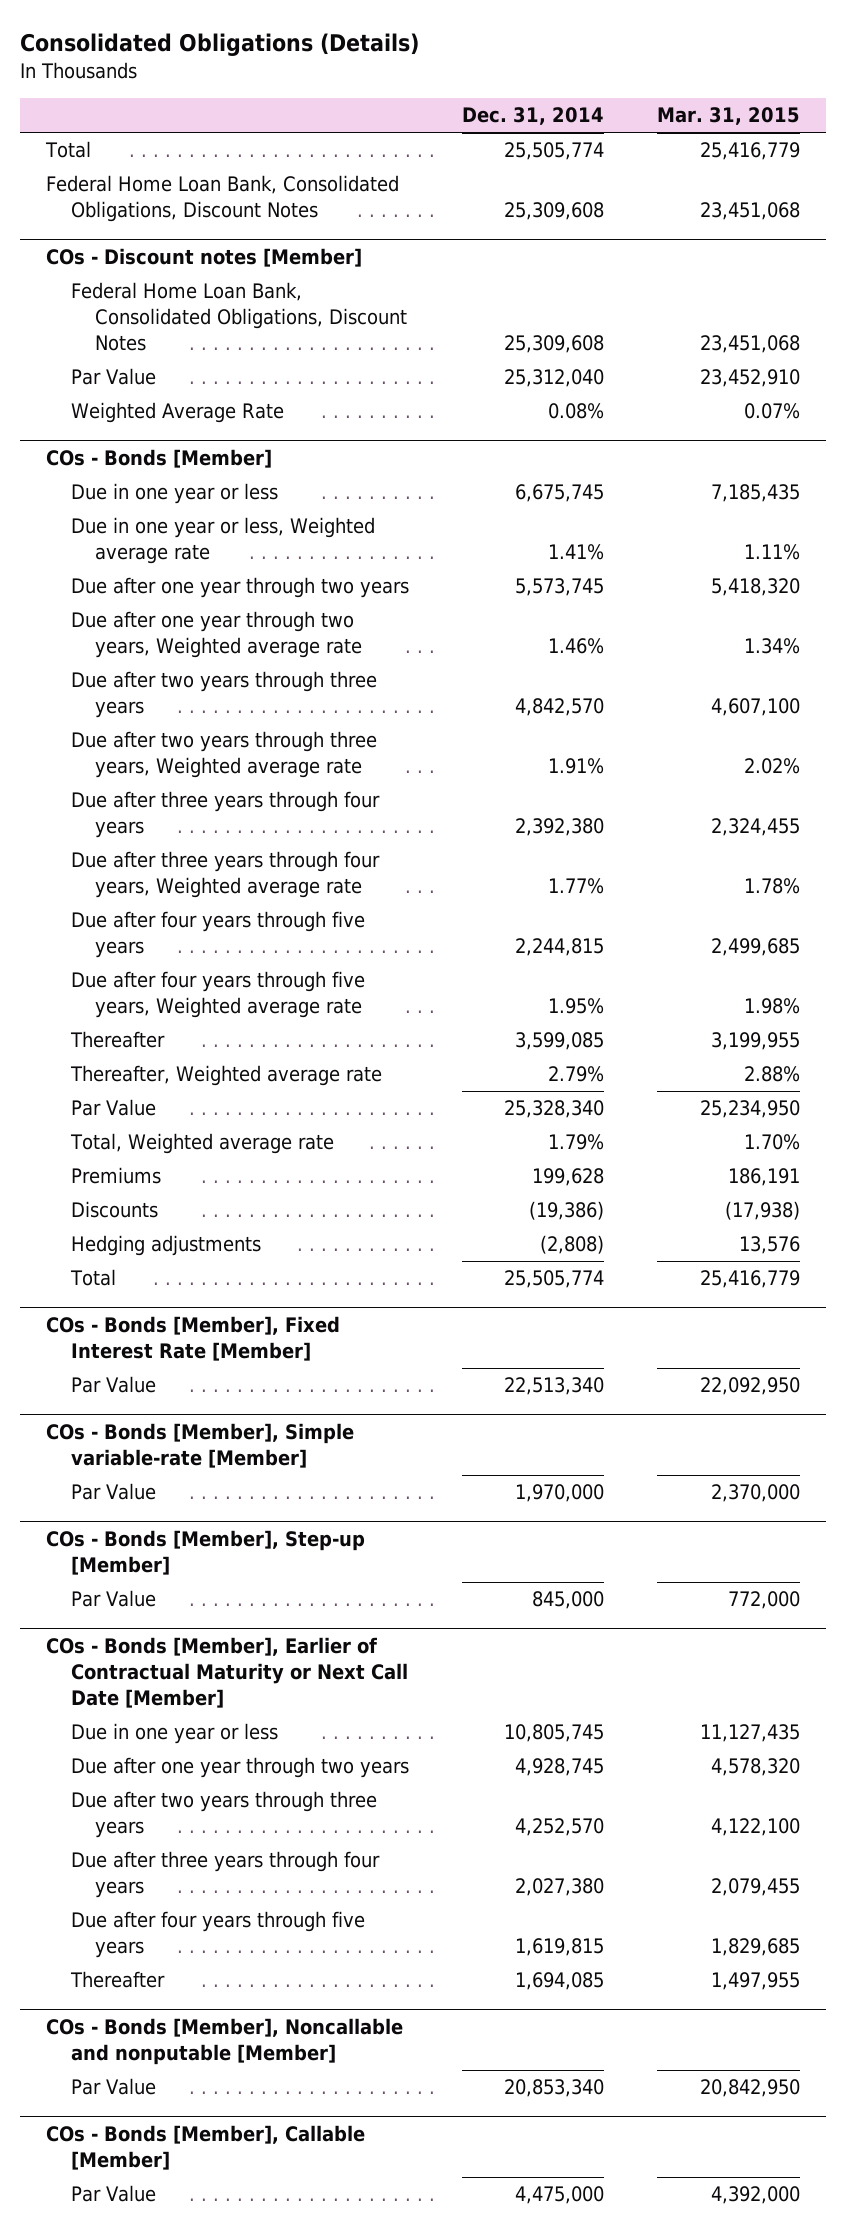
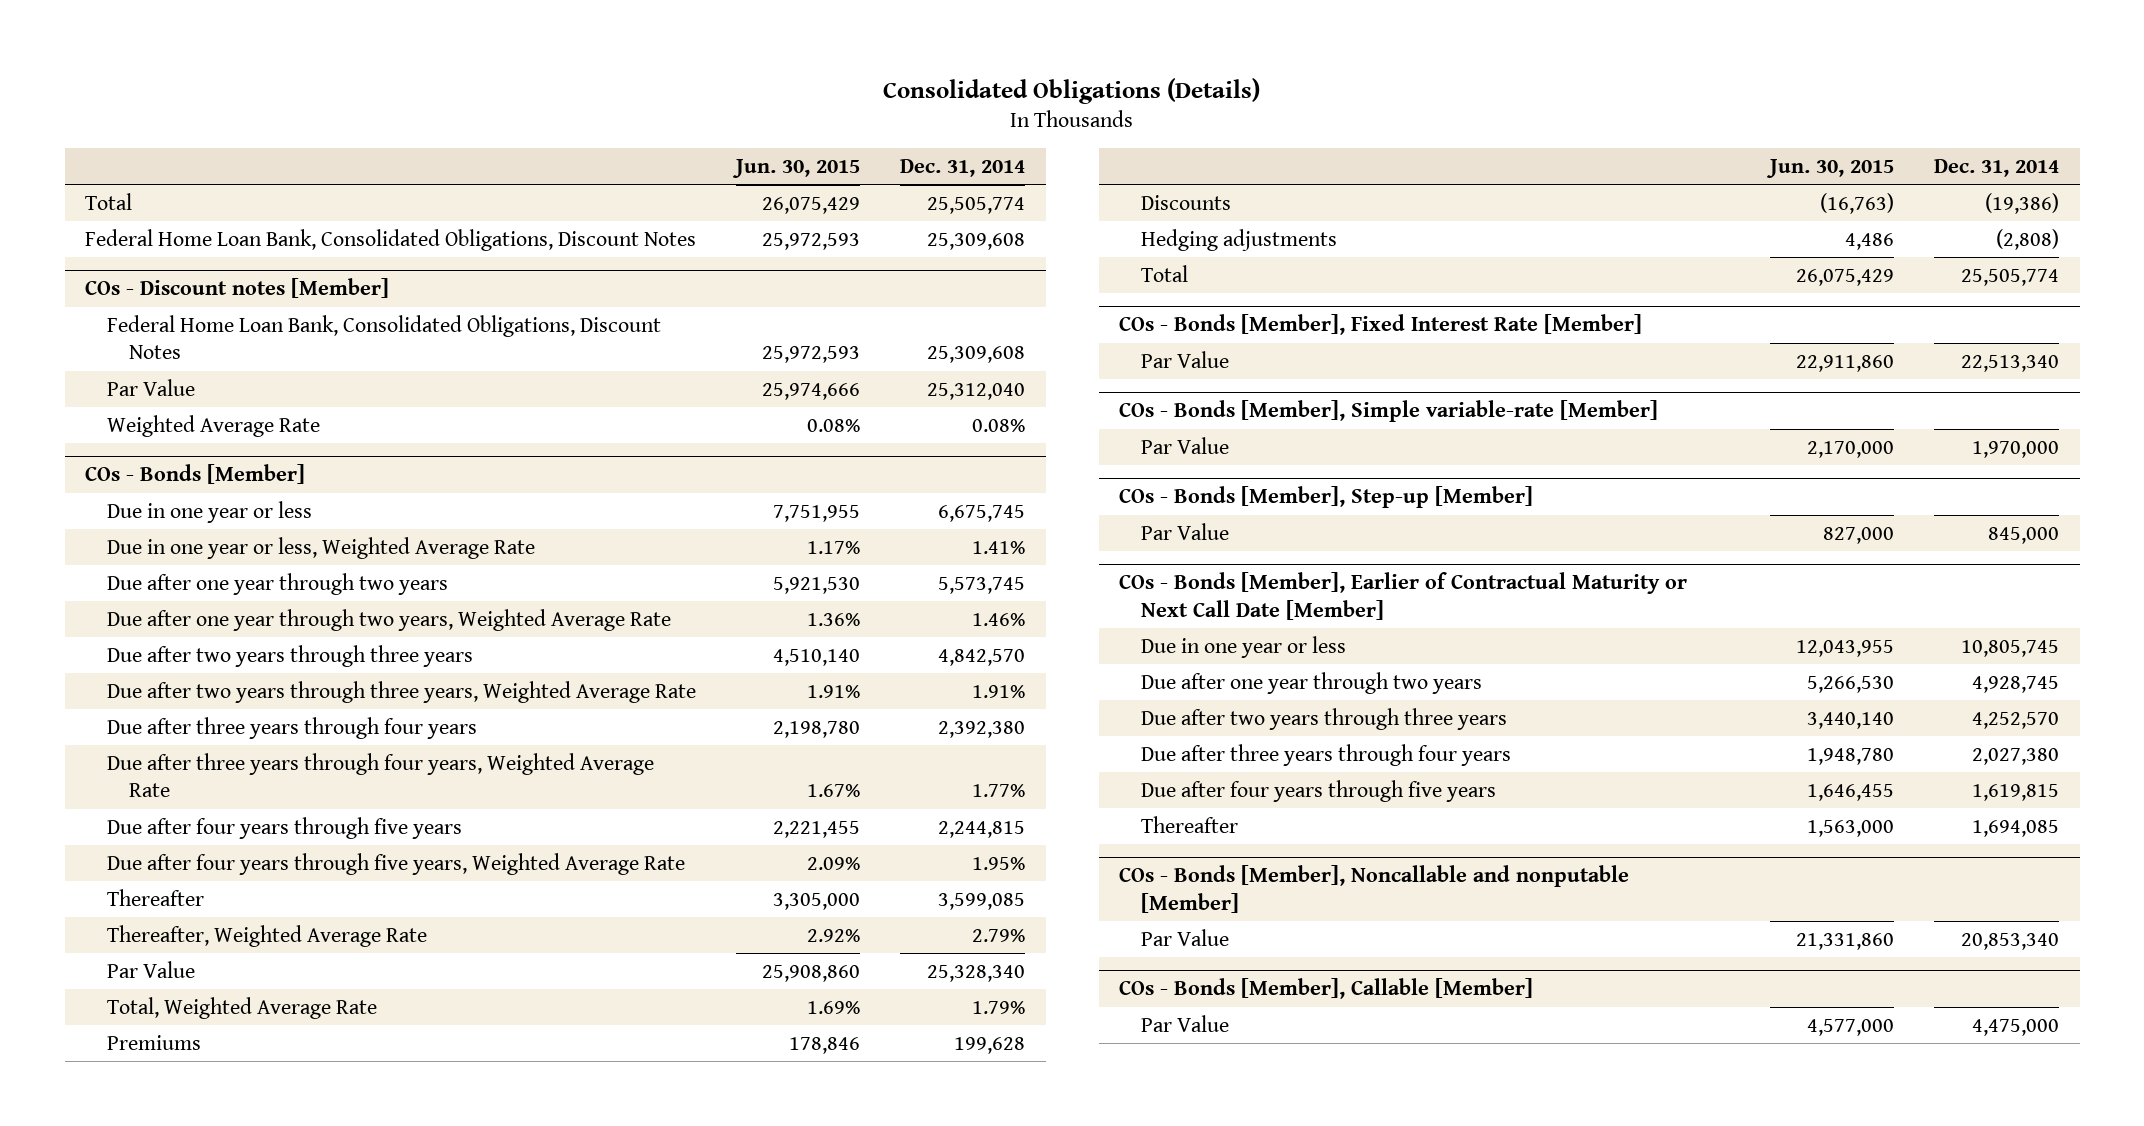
[656,107,800,126] Mar. 31, 2015 -> none
none -> [732,158,861,178] Jun. 30, 2015
[70,517,375,565] Due in one year or less, Weighted average rate -> [106,536,535,559] Due in one year or less, Weighted Average Rate
[70,611,363,659] Due after one year through two years, Weighted average rate -> [106,608,671,631] Due after one year through two years, Weighted Average Rate
[70,731,377,779] Due after two years through three years, Weighted average rate -> [106,680,696,703] Due after two years through three years, Weighted Average Rate
[70,851,380,899] Due after three years through four years, Weighted average rate -> [106,752,654,797] Due after three years through four years, Weighted Average Rate
[70,971,365,1019] Due after four years through five years, Weighted average rate -> [106,852,685,875] Due after four years through five years, Weighted Average Rate
[69,1065,382,1087] Thereafter, Weighted average rate -> [106,924,427,947] Thereafter, Weighted Average Rate
[69,1133,334,1155] Total, Weighted average rate -> [106,996,377,1019] Total, Weighted Average Rate

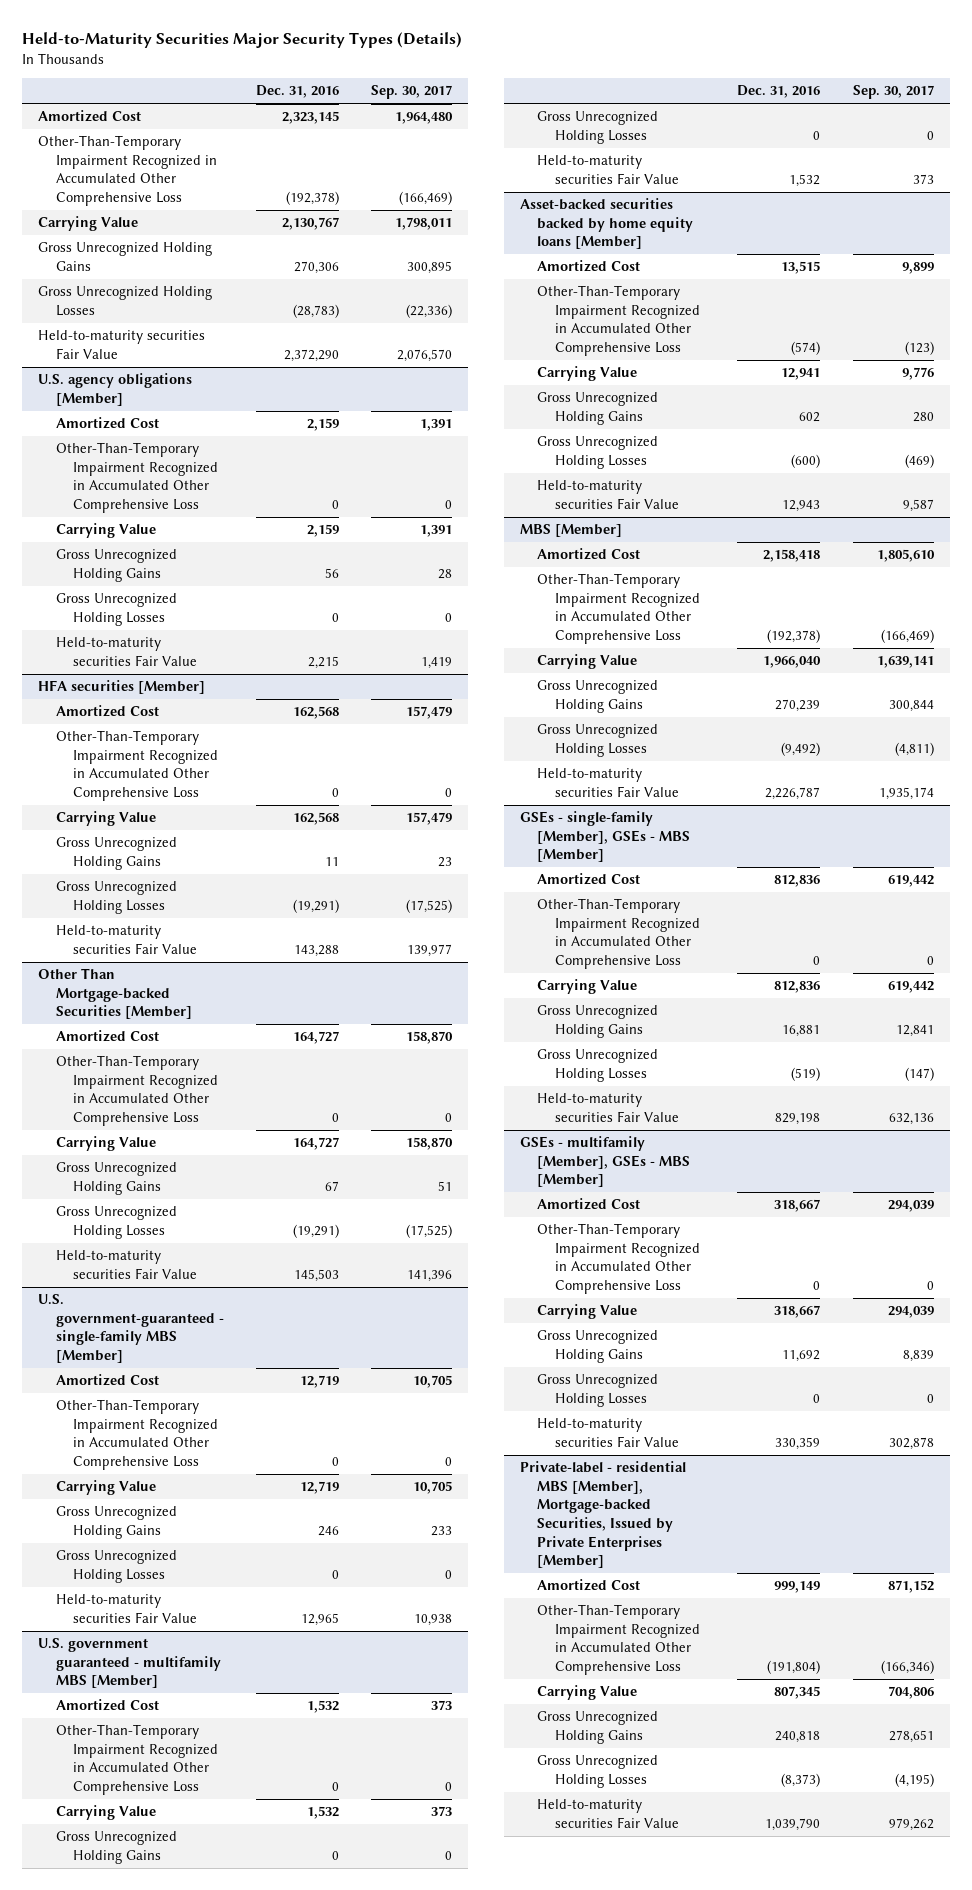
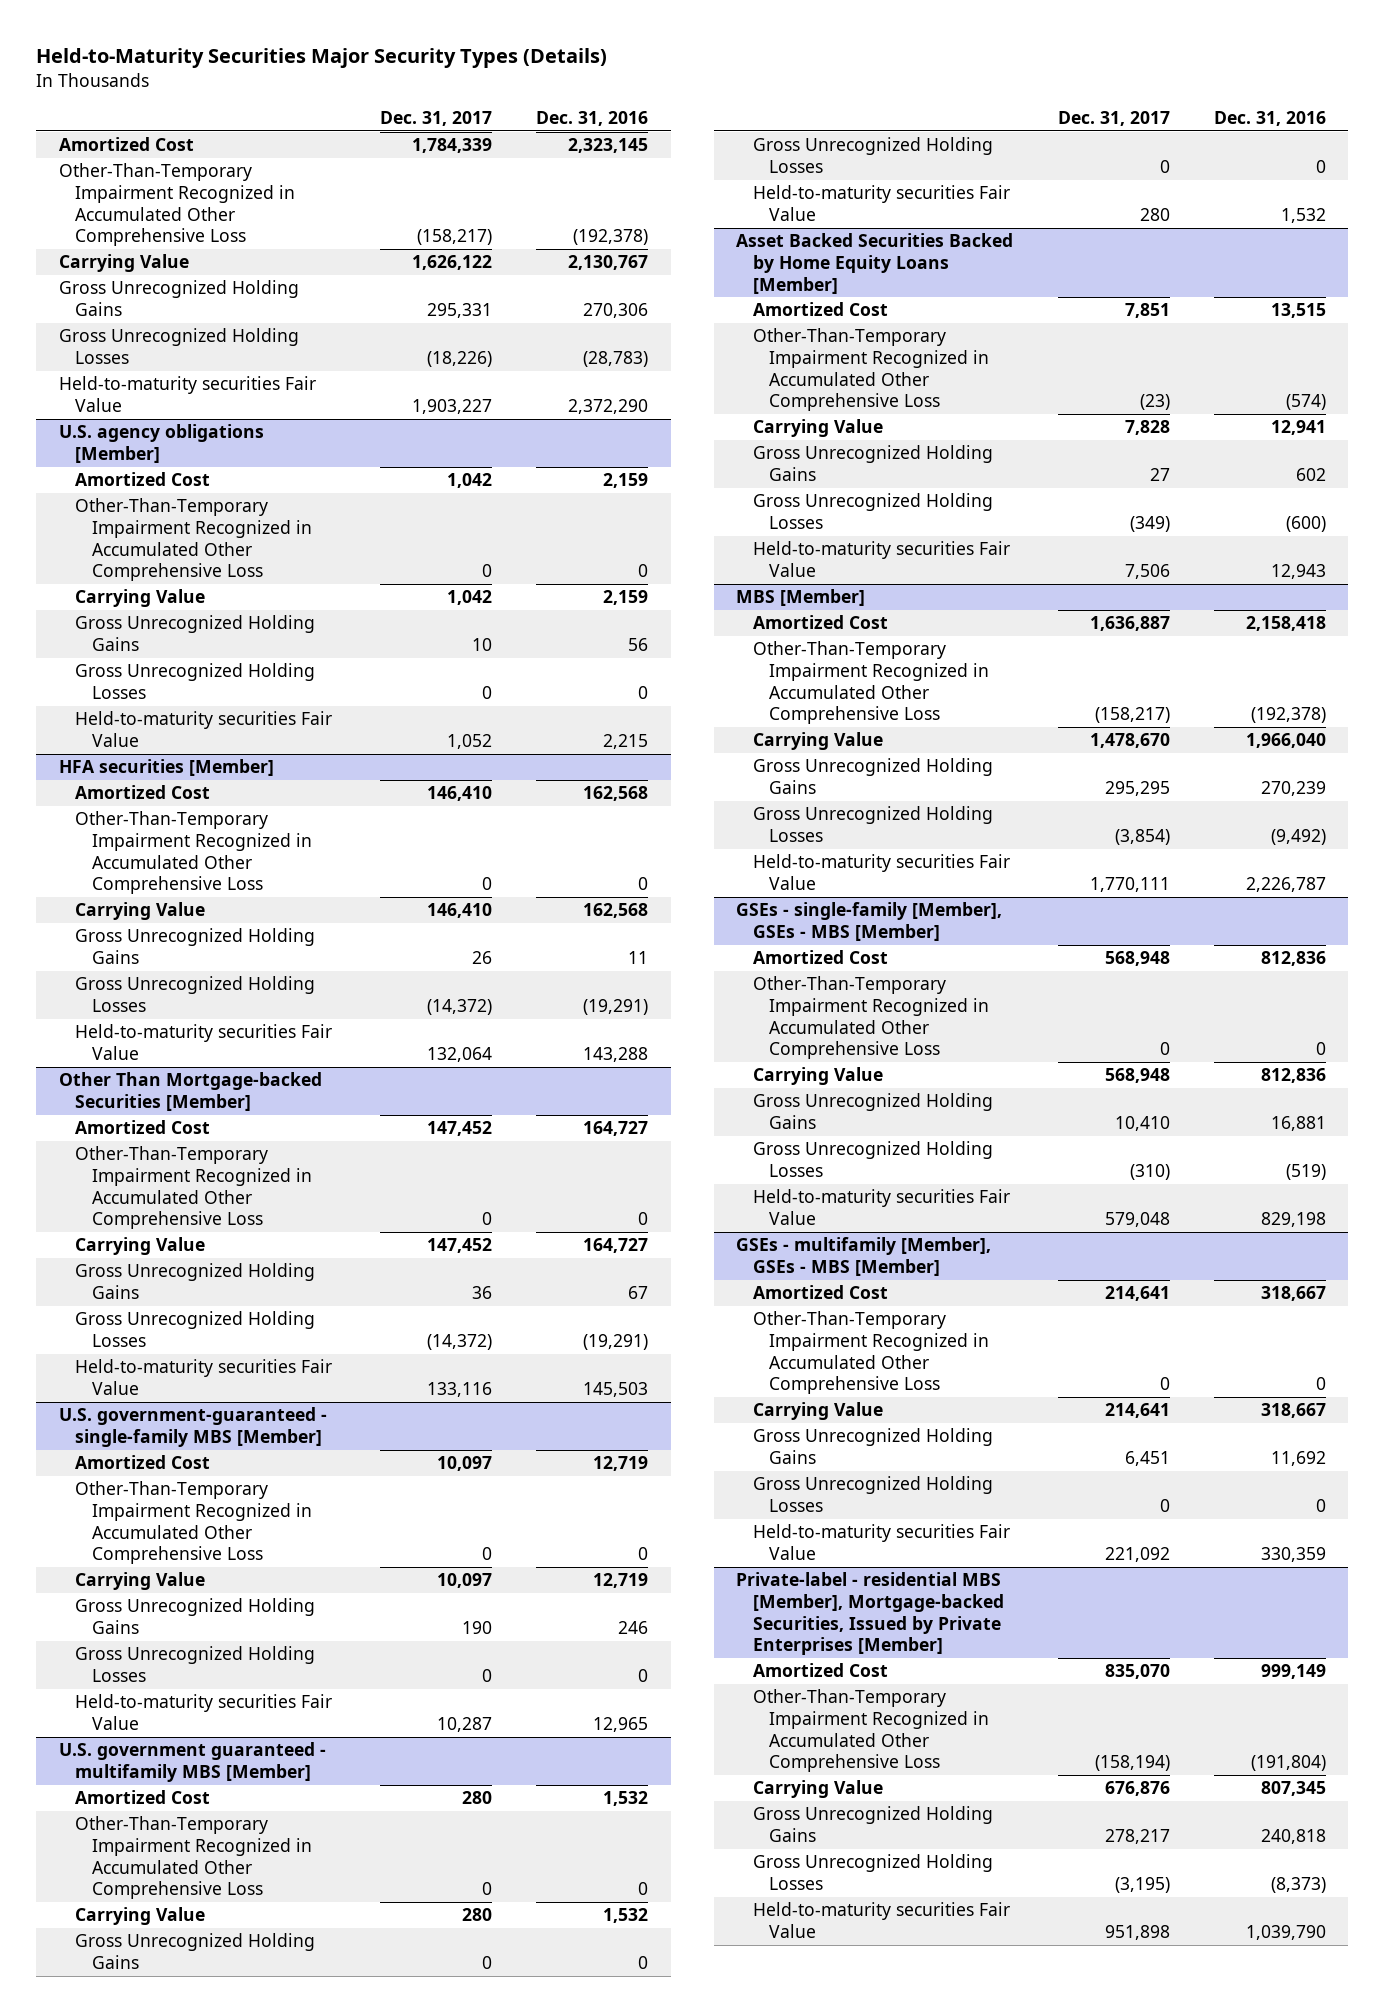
[370,85,452,100] Sep. 30, 2017 -> none
none -> [379,110,492,126] Dec. 31, 2017
[519,198,694,250] Asset-backed securities backed by home equity loans [Member] -> [736,233,1014,294] Asset Backed Securities Backed by Home Equity Loans [Member]

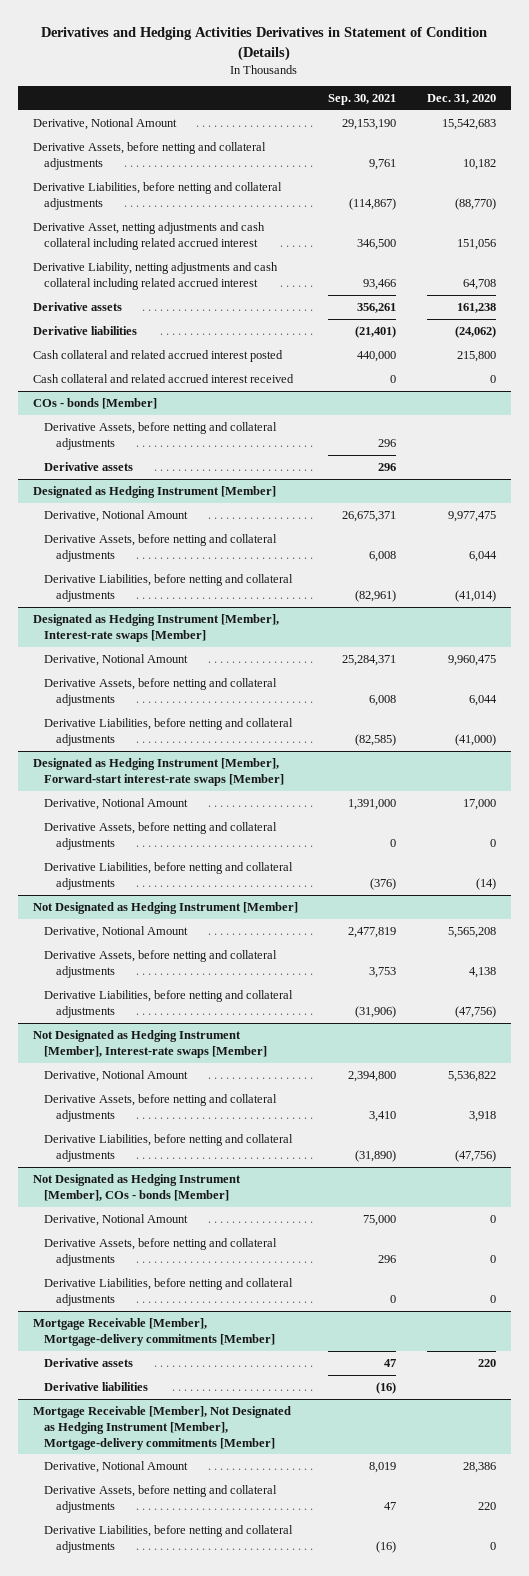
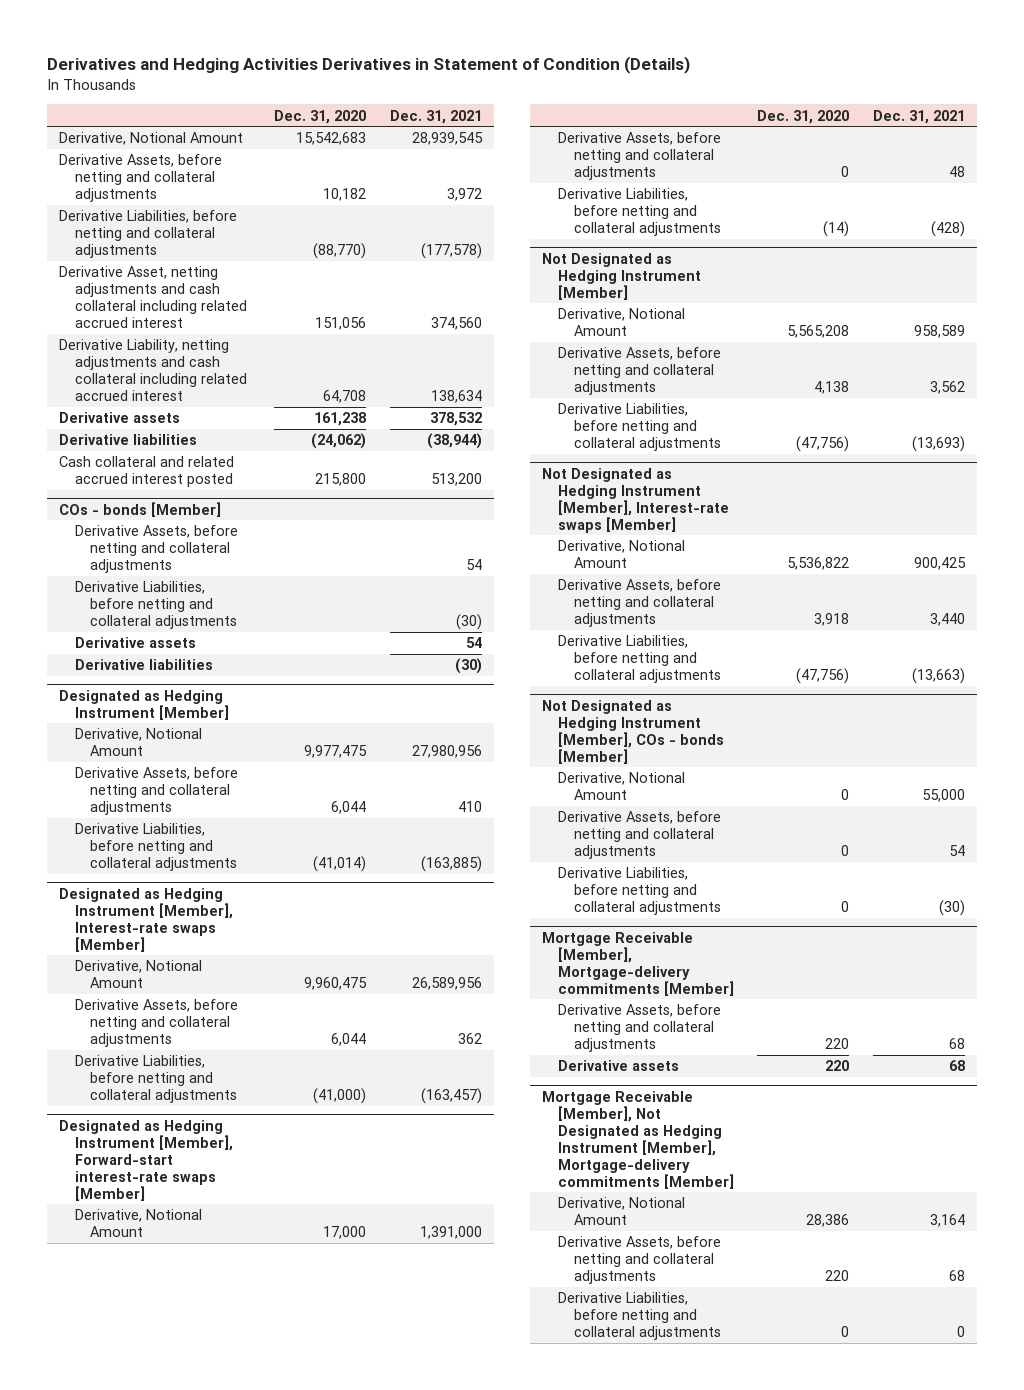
[328,94,397,106] Sep. 30, 2021 -> none
none -> [389,109,482,124] Dec. 31, 2021
[33,373,295,383] Cash collateral and related accrued interest received -> none
none -> [74,581,238,630] Derivative Liabilities, before netting and collateral adjustments
none -> [74,659,213,671] Derivative liabilities
none -> [557,1004,721,1053] Derivative Assets, before netting and collateral adjustments
[44,1381,149,1391] Derivative liabilities -> none

